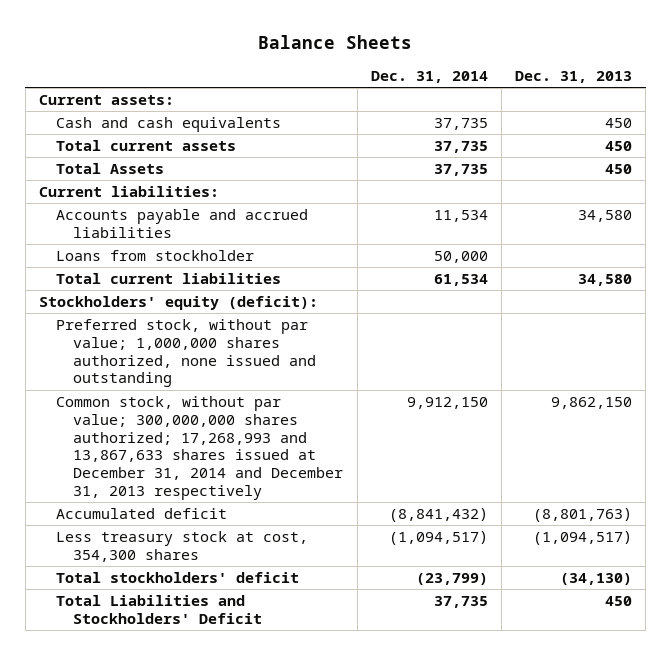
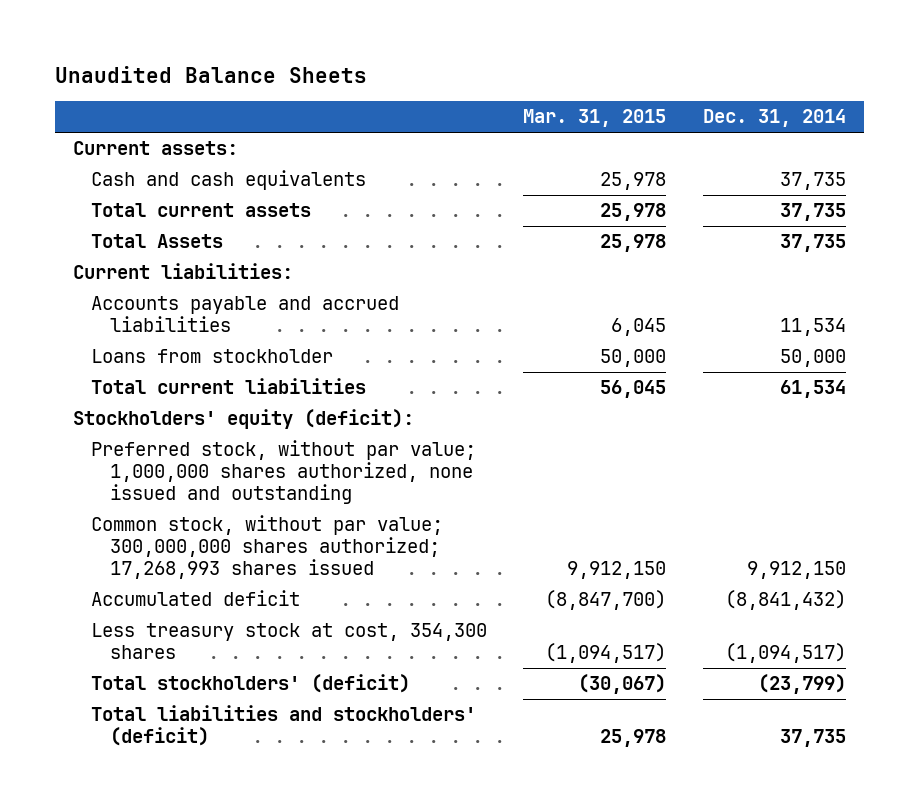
[258,34,413,49] Balance Sheets -> [54,66,367,84] Unaudited Balance Sheets
[515,70,633,83] Dec. 31, 2013 -> none
none -> [523,109,667,128] Mar. 31, 2015
[56,396,344,500] Common stock, without par value; 300,000,000 shares authorized; 17,268,993 and 13,867,633 shares issued at December 31, 2014 and December 31, 2013 respectively -> [91,515,444,580] Common stock, without par value; 300,000,000 shares authorized; 17,268,993 shares issued
[56,572,300,584] Total stockholders' deficit -> [91,674,411,694] Total stockholders' (deficit)
[56,595,263,624] Total Liabilities and Stockholders' Deficit -> [91,705,477,747] Total liabilities and stockholders' (deficit)

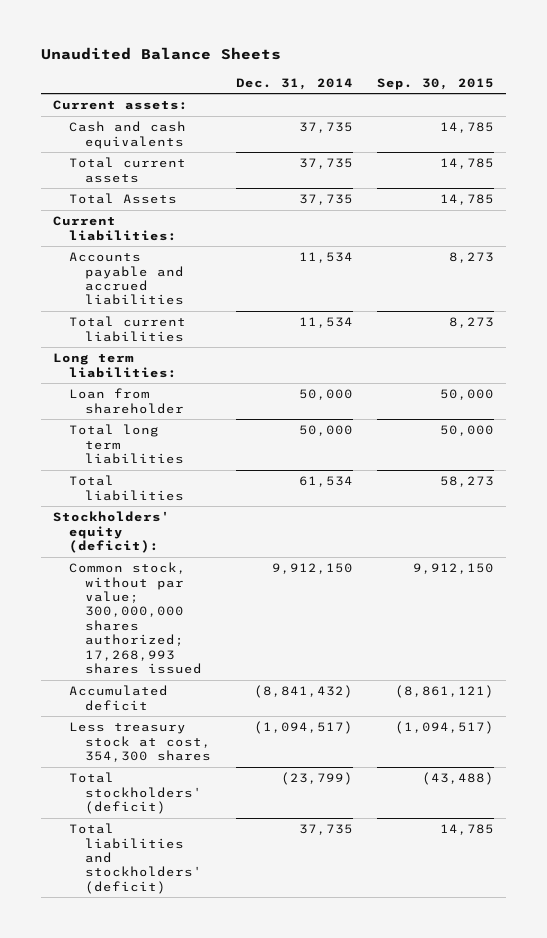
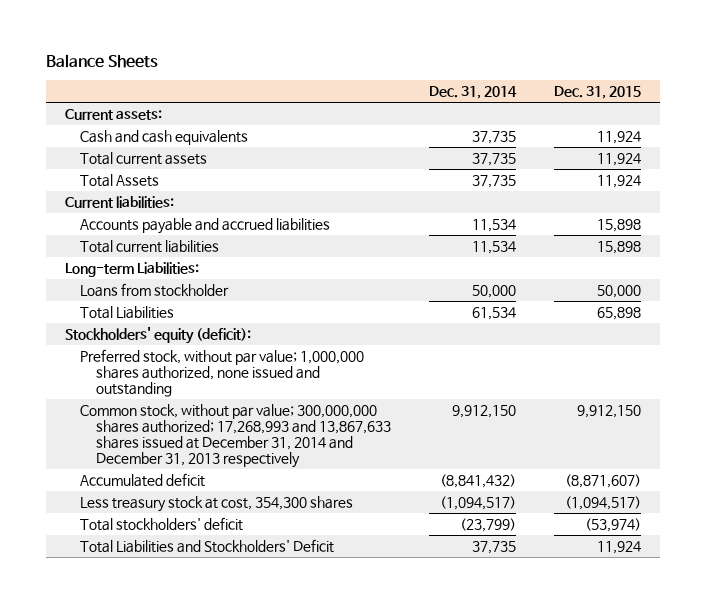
[40,47,281,61] Unaudited Balance Sheets -> [45,53,158,68] Balance Sheets
[376,77,494,90] Sep. 30, 2015 -> none
none -> [554,86,642,100] Dec. 31, 2015
[69,424,185,464] Total long term liabilities -> none
[52,353,178,378] Long term liabilities: -> [64,262,199,278] Long-term Liabilities:
[69,388,185,414] Loan from shareholder -> [80,283,230,298] Loans from stockholder
[69,475,185,501] Total liabilities -> [80,306,175,320] Total Liabilities
none -> [80,349,365,397] Preferred stock, without par value; 1,000,000 shares authorized, none issued and outstanding
[69,562,203,675] Common stock, without par value; 300,000,000 shares authorized; 17,268,993 shares issued -> [80,404,392,468] Common stock, without par value; 300,000,000 shares authorized; 17,268,993 and 13,867,633 shares issued at December 31, 2014 and December 31, 2013 respectively
[69,772,203,814] Total stockholders' (deficit) -> [80,517,244,532] Total stockholders' deficit
[69,823,203,894] Total liabilities and stockholders' (deficit) -> [80,539,335,554] Total Liabilities and Stockholders' Deficit

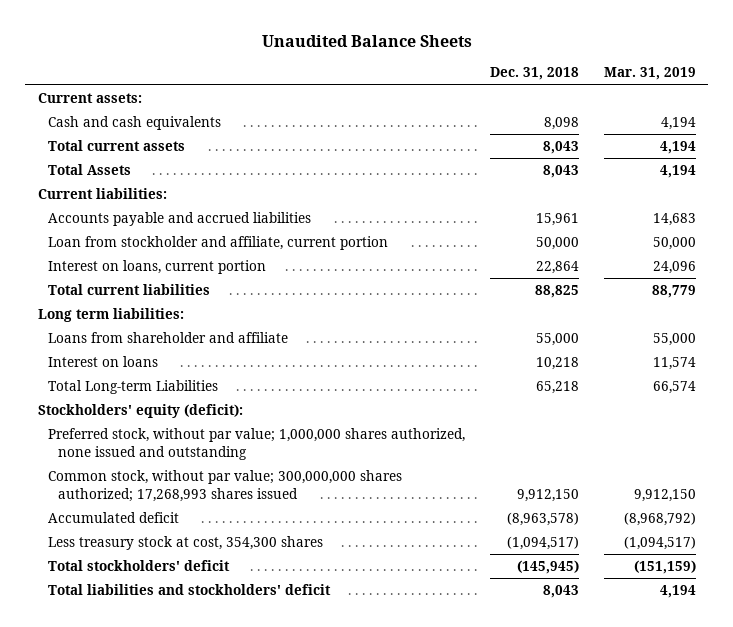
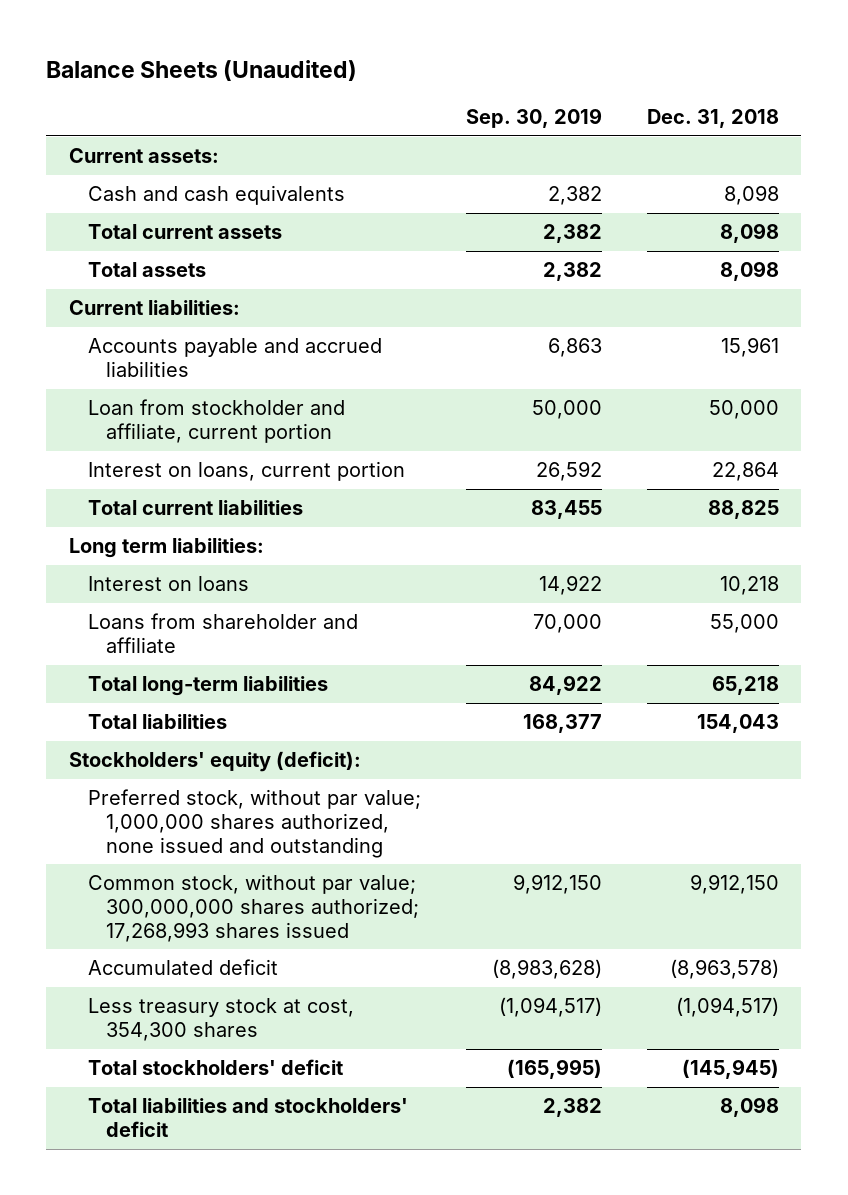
[261,34,472,47] Unaudited Balance Sheets -> [46,59,358,81] Balance Sheets (Unaudited)
[603,67,696,81] Mar. 31, 2019 -> none
none -> [465,108,602,129] Sep. 30, 2019
[542,141,579,155] 8,043 -> [719,223,779,244] 8,098
[47,164,131,176] Total Assets -> [87,262,206,278] Total assets
[542,165,579,179] 8,043 -> [719,261,779,282] 8,098
[47,332,288,344] Loans from shareholder and affiliate -> [87,613,358,654] Loans from shareholder and affiliate
[47,380,218,395] Total Long-term Liabilities -> [87,676,328,697] Total long-term liabilities
none -> [87,714,227,730] Total liabilities
[542,585,579,599] 8,043 -> [719,1097,779,1118] 8,098

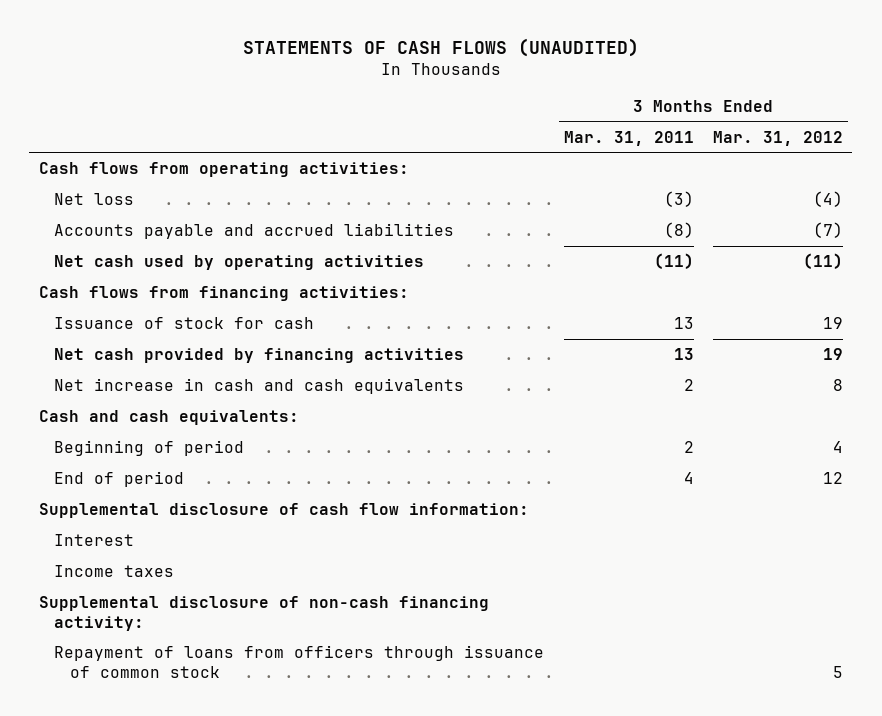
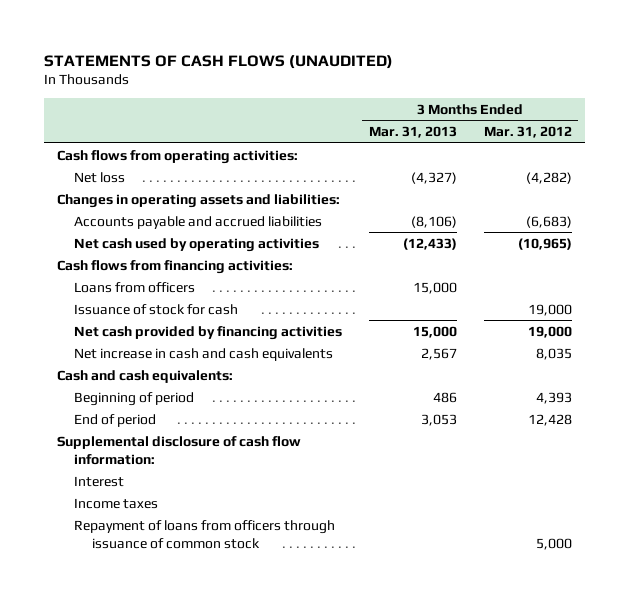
[563,130,694,146] Mar. 31, 2011 -> none
none -> [369,126,458,139] Mar. 31, 2013
[812,191,843,208] (4) -> [525,171,572,184] (4,282)
none -> [57,193,341,208] Changes in operating assets and liabilities:
[812,222,843,239] (7) -> [525,215,572,228] (6,683)
[802,253,843,270] (11) -> [517,237,572,250] (10,965)
none -> [74,281,196,293] Loans from officers
[822,317,843,330] 19 -> [527,303,572,316] 19,000
[822,348,843,361] 19 -> [527,325,572,338] 19,000
[832,379,843,392] 8 -> [535,347,572,360] 8,035
[832,441,843,454] 4 -> [535,391,572,404] 4,393
[822,472,843,485] 12 -> [527,413,572,426] 12,428
[39,596,490,631] Supplemental disclosure of non-cash financing activity: -> none
[832,665,843,678] 5 -> [535,537,572,550] 5,000

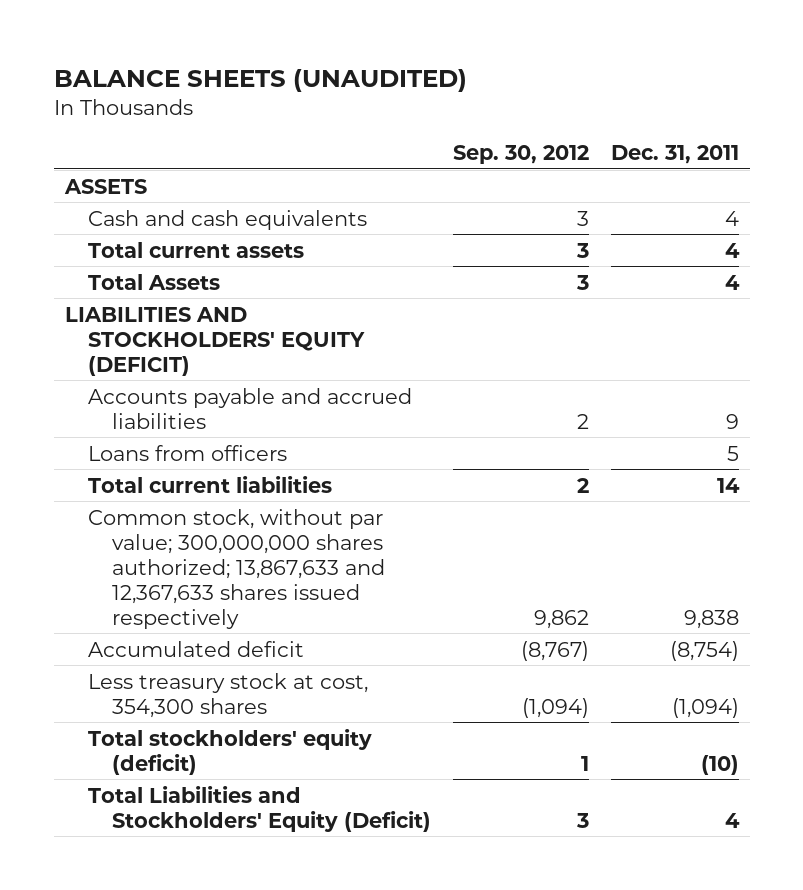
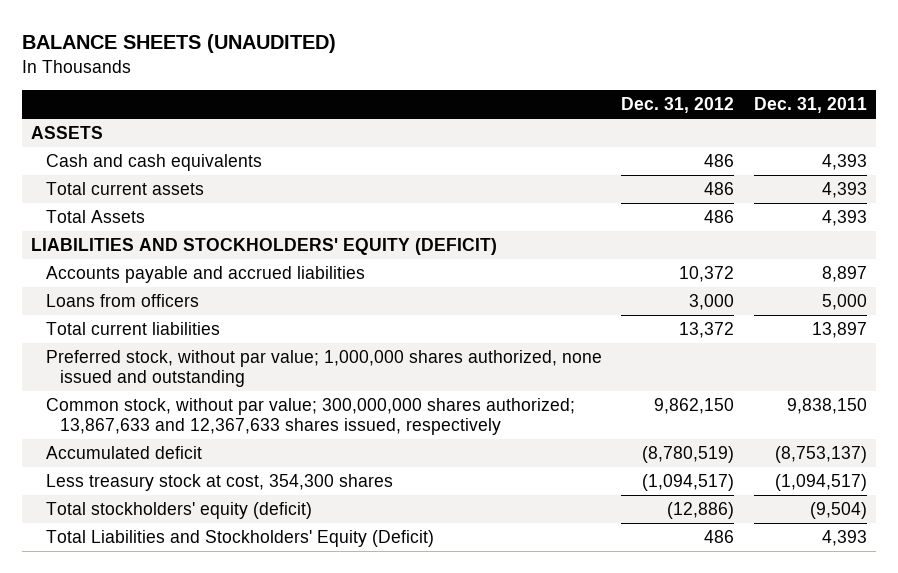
[453,144,590,164] Sep. 30, 2012 -> none
none -> [621,97,735,114] Dec. 31, 2012
[724,210,739,226] 4 -> [821,153,867,170] 4,393
[724,242,740,258] 4 -> [821,181,867,198] 4,393
[724,274,740,290] 4 -> [821,209,867,226] 4,393
[725,413,739,429] 9 -> [821,265,867,282] 8,897
[726,445,739,461] 5 -> [821,293,867,310] 5,000
[716,477,740,493] 14 -> [811,321,867,338] 13,897
none -> [45,349,602,388] Preferred stock, without par value; 1,000,000 shares authorized, none issued and outstanding
[88,508,386,629] Common stock, without par value; 300,000,000 shares authorized; 13,867,633 and 12,367,633 shares issued respectively -> [45,397,575,436] Common stock, without par value; 300,000,000 shares authorized; 13,867,633 and 12,367,633 shares issued, respectively
[683,609,739,629] 9,838 -> [786,397,867,414] 9,838,150
[669,640,739,661] (8,754) -> [774,445,867,463] (8,753,137)
[671,697,739,718] (1,094) -> [774,473,867,491] (1,094,517)
[700,754,739,775] (10) -> [809,501,867,519] (9,504)
[724,812,740,828] 4 -> [821,529,867,546] 4,393

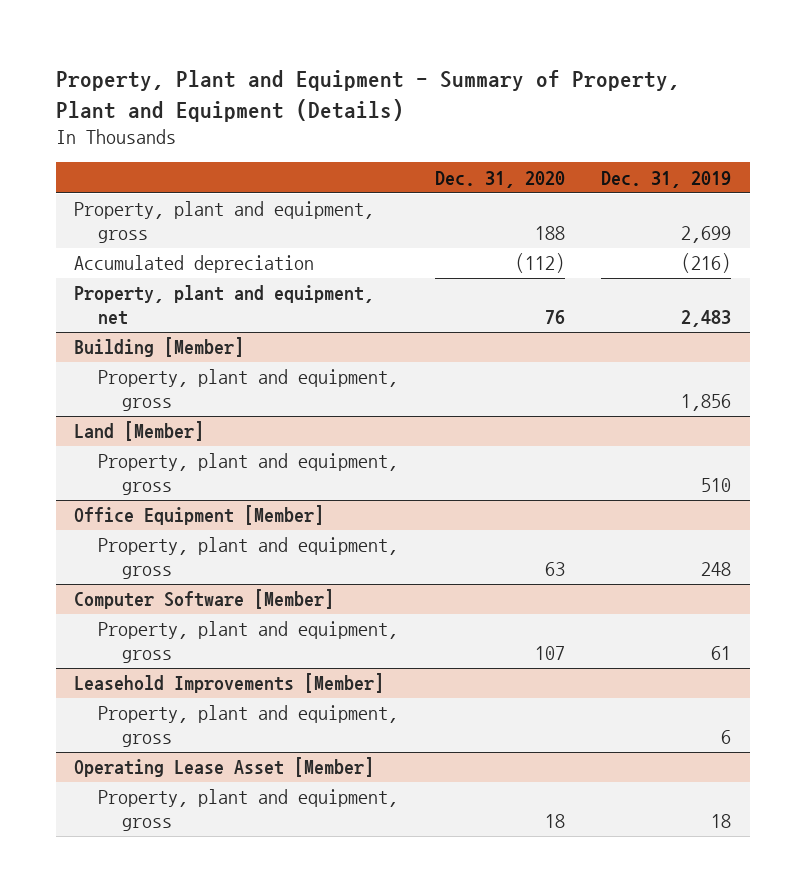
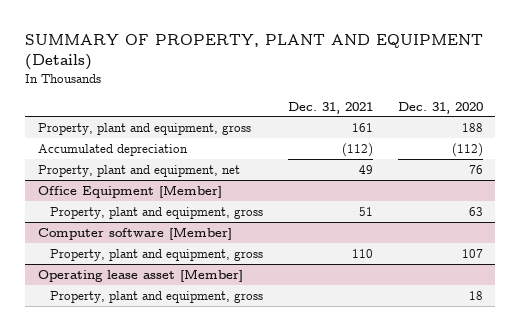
[56,70,681,122] Property, Plant and Equipment - Summary of Property, Plant and Equipment (Details) -> [25,34,484,71] SUMMARY OF PROPERTY, PLANT AND EQUIPMENT (Details)
[601,170,732,188] Dec. 31, 2019 -> none
none -> [287,101,373,114] Dec. 31, 2021
[74,337,245,358] Building [Member] -> none
[98,369,399,412] Property, plant and equipment, gross -> none
[74,421,205,442] Land [Member] -> none
[98,453,399,496] Property, plant and equipment, gross -> none
[74,589,335,610] Computer Software [Member] -> [37,226,232,240] Computer software [Member]
[74,673,385,694] Leasehold Improvements [Member] -> none
[98,705,399,748] Property, plant and equipment, gross -> none
[74,757,375,778] Operating Lease Asset [Member] -> [37,268,243,282] Operating lease asset [Member]

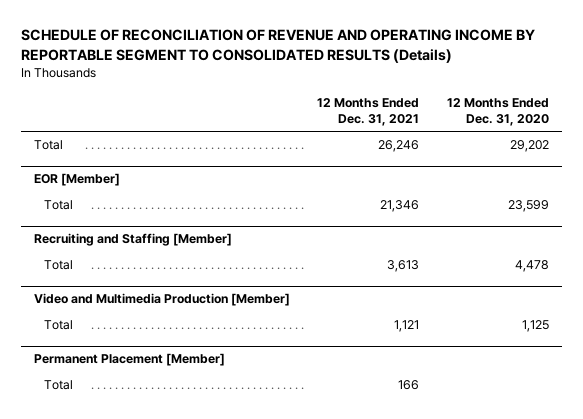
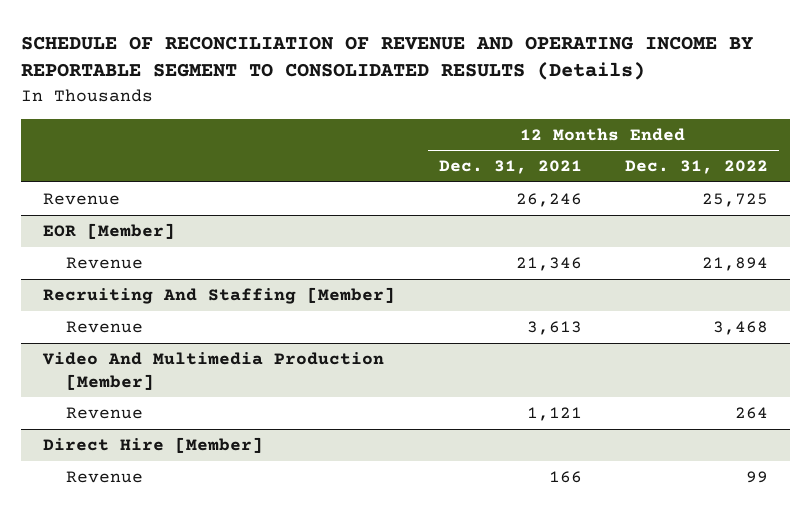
[446,97,549,126] 12 Months Ended Dec. 31, 2020 -> none
none -> [625,160,769,175] Dec. 31, 2022
[34,140,64,151] Total -> [42,192,120,205] Revenue
[34,353,226,367] Permanent Placement [Member] -> none
[44,200,74,211] Total -> [65,256,143,269] Revenue
[34,233,233,247] Recruiting and Staffing [Member] -> [42,286,395,304] Recruiting And Staffing [Member]
[44,260,74,271] Total -> [65,320,143,333] Revenue
[34,293,291,307] Video and Multimedia Production [Member] -> [41,351,384,390] Video And Multimedia Production [Member]
[44,320,74,331] Total -> [65,406,143,419] Revenue
none -> [42,436,263,453] Direct Hire [Member]
[44,380,74,391] Total -> [65,470,143,483] Revenue

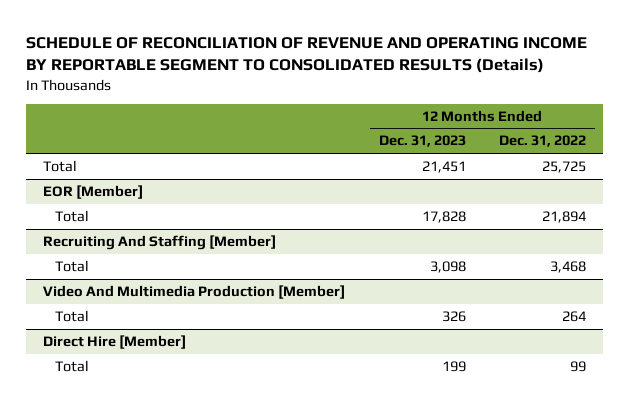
[438,160,582,175] Dec. 31, 2021 -> none
none -> [378,135,466,148] Dec. 31, 2023
[42,192,120,205] Revenue -> [42,159,77,172] Total
[65,256,143,269] Revenue -> [54,209,89,222] Total
[65,320,143,333] Revenue -> [54,259,89,272] Total
[65,406,143,419] Revenue -> [54,309,89,322] Total
[65,470,143,483] Revenue -> [54,359,89,372] Total

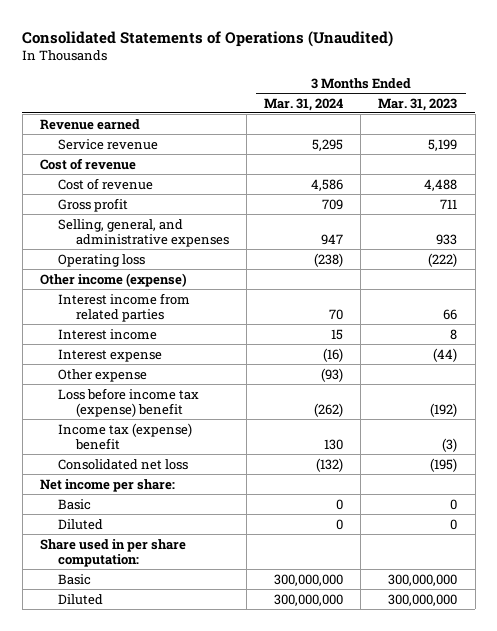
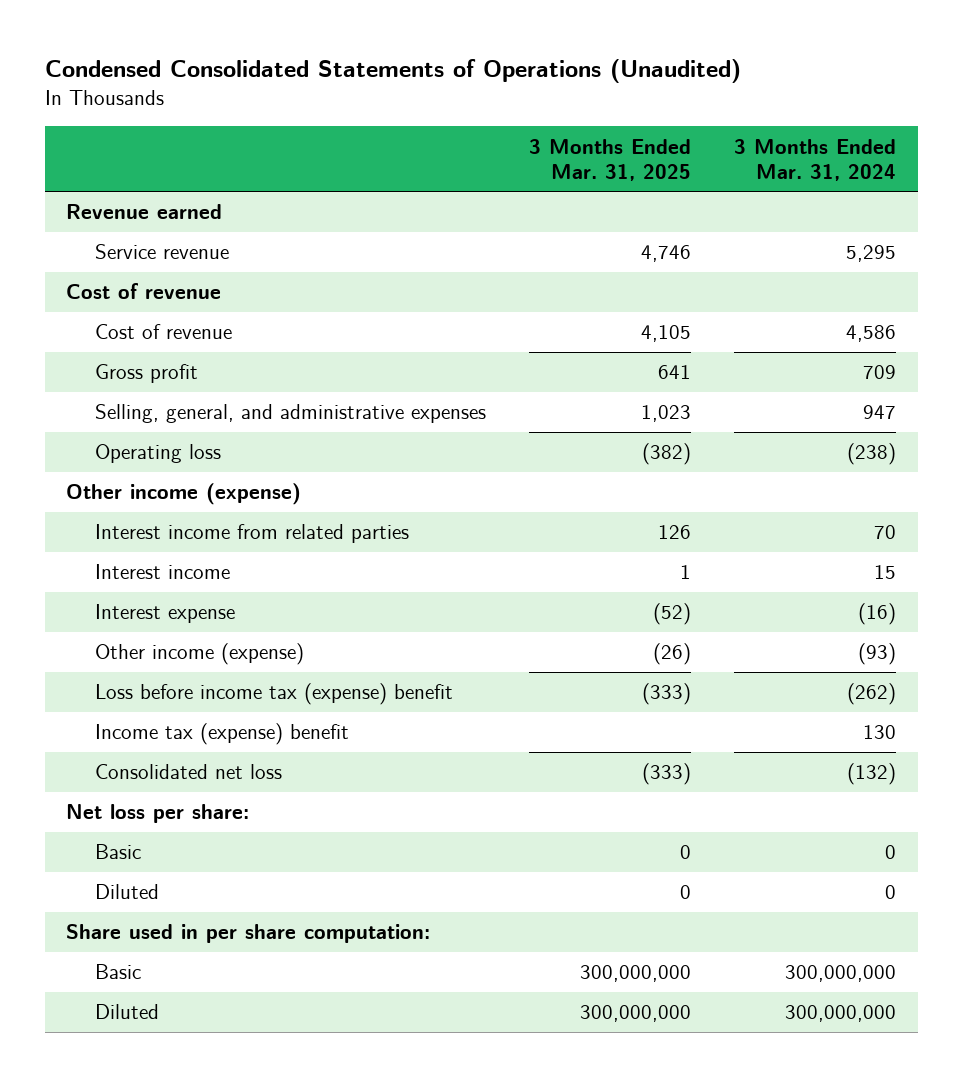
[22,30,394,47] Consolidated Statements of Operations (Unaudited) -> [44,59,741,84] Condensed Consolidated Statements of Operations (Unaudited)
[378,97,458,111] Mar. 31, 2023 -> none
none -> [528,138,691,181] 3 Months Ended Mar. 31, 2025
[57,368,147,382] Other expense -> [94,643,304,666] Other income (expense)
[39,478,175,492] Net income per share: -> [66,804,250,824] Net loss per share:

